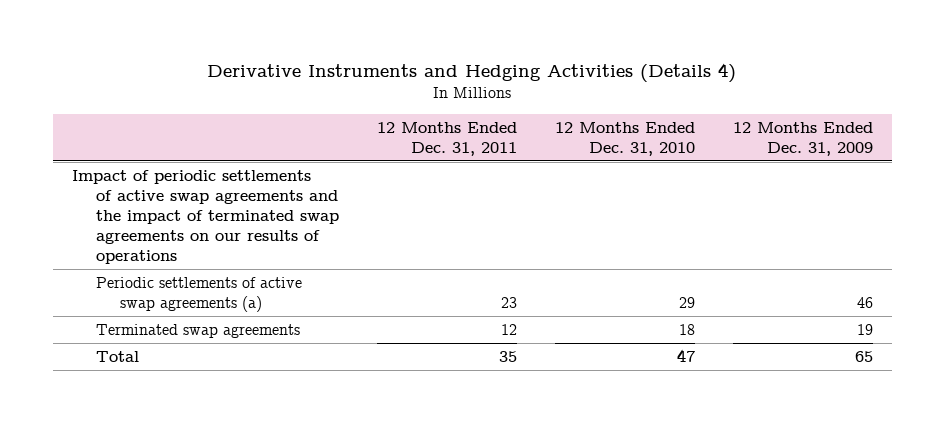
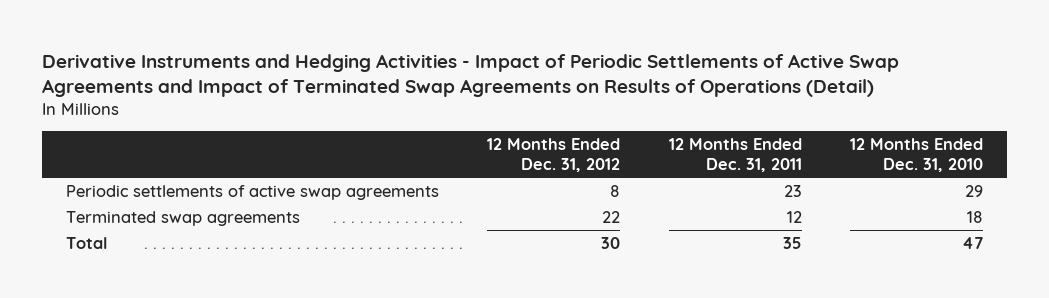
[207,63,737,84] Derivative Instruments and Hedging Activities (Details 4) -> [42,53,900,97] Derivative Instruments and Hedging Activities - Impact of Periodic Settlements of Active Swap Agreements and Impact of Terminated Swap Agreements on Results of Operations (Detail)
[733,121,874,156] 12 Months Ended Dec. 31, 2009 -> none
none -> [487,138,621,173] 12 Months Ended Dec. 31, 2012
[71,169,340,264] Impact of periodic settlements of active swap agreements and the impact of terminated swap agreements on our results of operations -> none
[96,276,303,312] Periodic settlements of active swap agreements (a) -> [66,184,440,200] Periodic settlements of active swap agreements

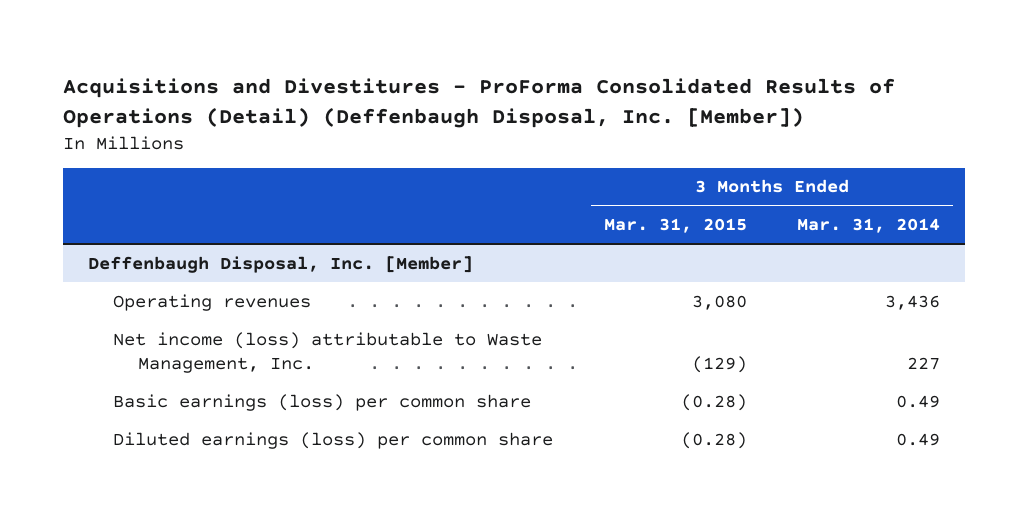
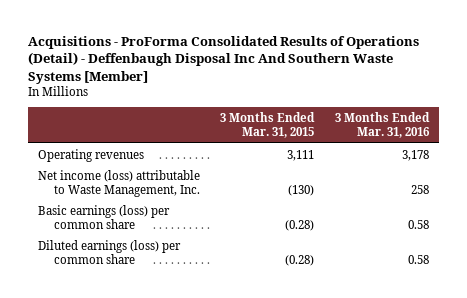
[62,77,895,128] Acquisitions and Divestitures - ProForma Consolidated Results of Operations (Detail) (Deffenbaugh Disposal, Inc. [Member]) -> [28,35,420,84] Acquisitions - ProForma Consolidated Results of Operations (Detail) - Deffenbaugh Disposal Inc And Southern Waste Systems [Member]
[797,218,941,234] Mar. 31, 2014 -> none
none -> [334,111,430,138] 3 Months Ended Mar. 31, 2016
[88,255,474,273] Deffenbaugh Disposal, Inc. [Member] -> none
[691,294,747,310] 3,080 -> [287,149,315,161] 3,111
[691,355,747,373] (129) -> [288,184,315,196] (130)

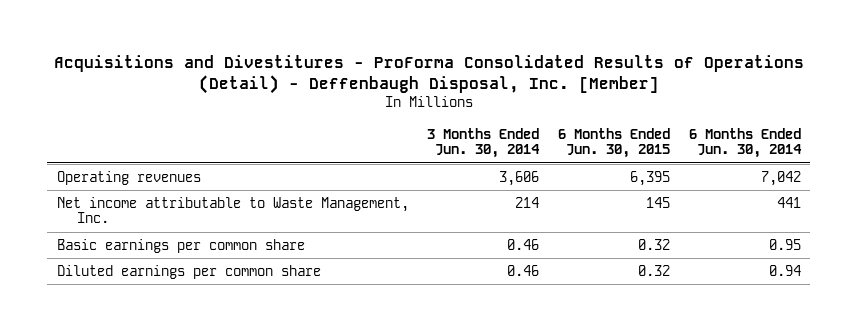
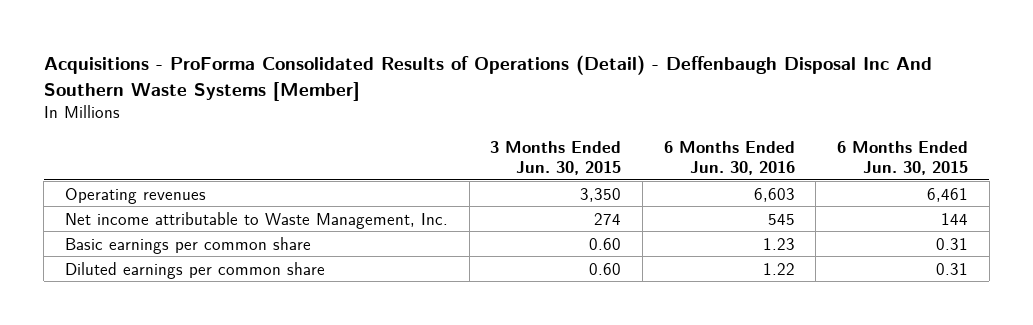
[53,55,804,95] Acquisitions and Divestitures - ProForma Consolidated Results of Operations (Detail) - Deffenbaugh Disposal, Inc. [Member] -> [43,54,932,101] Acquisitions - ProForma Consolidated Results of Operations (Detail) - Deffenbaugh Disposal Inc And Southern Waste Systems [Member]
[427,127,541,159] 3 Months Ended Jun. 30, 2014 -> none
[689,127,803,159] 6 Months Ended Jun. 30, 2014 -> none
none -> [490,141,622,175] 3 Months Ended Jun. 30, 2015
none -> [663,141,795,175] 6 Months Ended Jun. 30, 2016
[630,170,671,186] 6,395 -> [926,187,968,202] 6,461
[646,196,671,208] 145 -> [940,212,968,225] 144
[638,238,671,250] 0.32 -> [935,237,968,250] 0.31
[638,264,671,276] 0.32 -> [935,262,968,275] 0.31

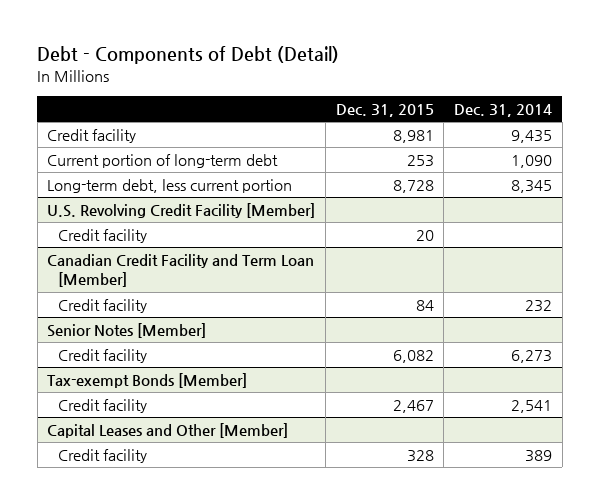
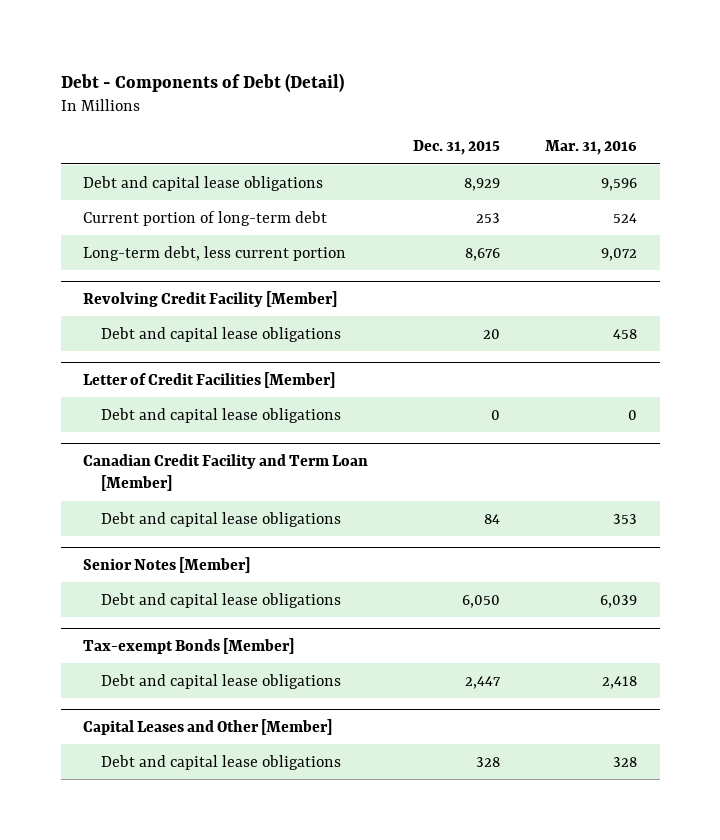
[454,103,553,117] Dec. 31, 2014 -> none
none -> [545,139,638,155] Mar. 31, 2016
[47,129,137,144] Credit facility -> none
none -> [83,175,324,191] Debt and capital lease obligations
[392,180,434,194] 8,728 -> [465,247,501,261] 8,676
[47,203,316,219] U.S. Revolving Credit Facility [Member] -> [83,290,338,307] Revolving Credit Facility [Member]
[58,229,148,244] Credit facility -> [100,326,341,342] Debt and capital lease obligations
none -> [83,371,336,388] Letter of Credit Facilities [Member]
none -> [100,407,341,423] Debt and capital lease obligations
[58,299,148,314] Credit facility -> [100,511,341,527] Debt and capital lease obligations
[58,349,148,364] Credit facility -> none
none -> [100,592,341,608] Debt and capital lease obligations
[58,399,148,414] Credit facility -> none
none -> [100,673,341,689] Debt and capital lease obligations
[58,449,148,464] Credit facility -> [100,754,341,770] Debt and capital lease obligations

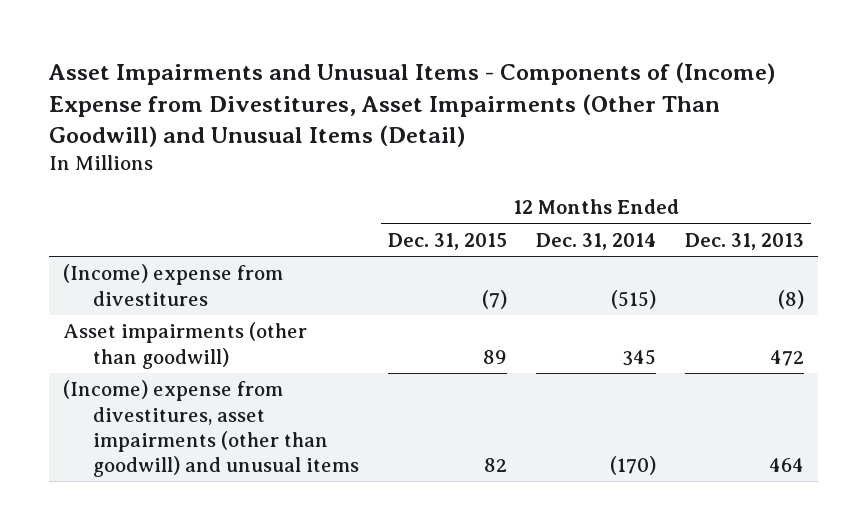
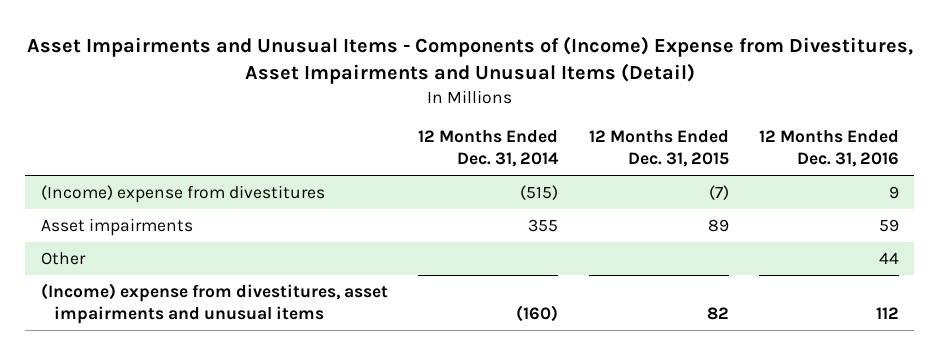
[47,62,775,148] Asset Impairments and Unusual Items - Components of (Income) Expense from Divestitures, Asset Impairments (Other Than Goodwill) and Unusual Items (Detail) -> [26,36,913,85] Asset Impairments and Unusual Items - Components of (Income) Expense from Divestitures, Asset Impairments and Unusual Items (Detail)
[684,232,804,250] Dec. 31, 2013 -> none
none -> [759,129,900,168] 12 Months Ended Dec. 31, 2016
[63,322,308,369] Asset impairments (other than goodwill) -> [40,218,193,237] Asset impairments
[621,348,656,366] 345 -> [528,219,559,233] 355
none -> [40,252,86,266] Other
[63,380,360,477] (Income) expense from divestitures, asset impairments (other than goodwill) and unusual items -> [40,283,388,325] (Income) expense from divestitures, asset impairments and unusual items
[609,455,656,475] (170) -> [516,305,559,323] (160)

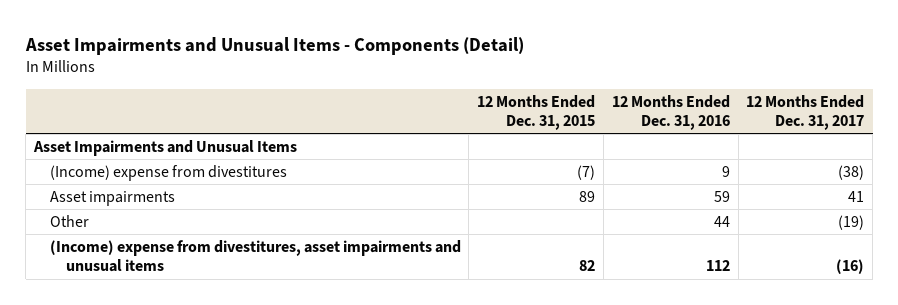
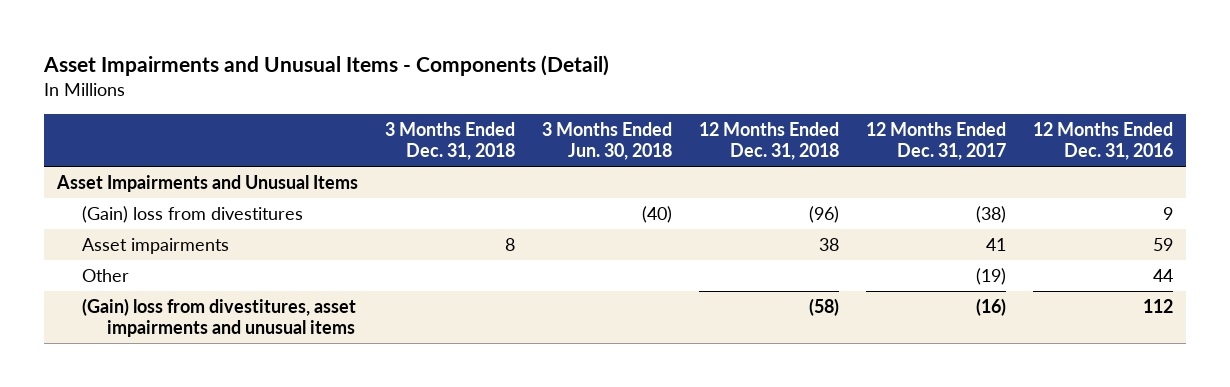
[477,94,596,131] 12 Months Ended Dec. 31, 2015 -> none
none -> [385,122,516,161] 3 Months Ended Dec. 31, 2018
none -> [542,122,673,161] 3 Months Ended Jun. 30, 2018
none -> [699,122,840,161] 12 Months Ended Dec. 31, 2018
[49,165,287,182] (Income) expense from divestitures -> [82,205,304,223] (Gain) loss from divestitures
[49,240,461,273] (Income) expense from divestitures, asset impairments and unusual items -> [82,297,357,337] (Gain) loss from divestitures, asset impairments and unusual items

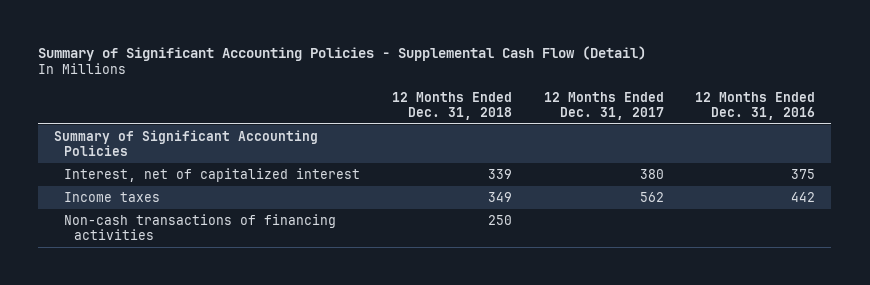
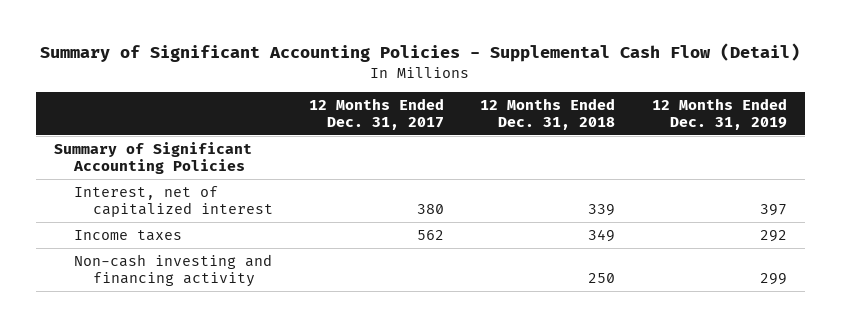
[695,92,816,121] 12 Months Ended Dec. 31, 2016 -> none
none -> [651,98,787,130] 12 Months Ended Dec. 31, 2019
[64,213,337,240] Non-cash transactions of financing activities -> none
none -> [73,254,272,287] Non-cash investing and financing activity

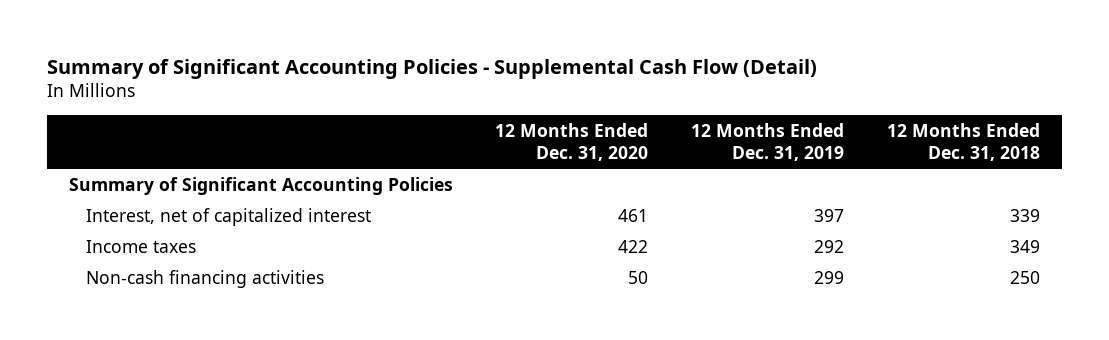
[309,98,445,130] 12 Months Ended Dec. 31, 2017 -> none
none -> [495,122,649,161] 12 Months Ended Dec. 31, 2020
[73,254,272,287] Non-cash investing and financing activity -> [85,269,324,288] Non-cash financing activities

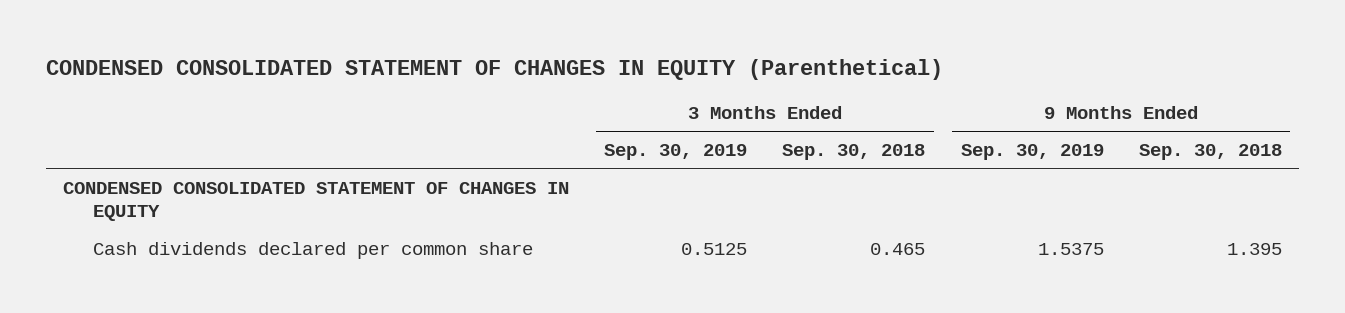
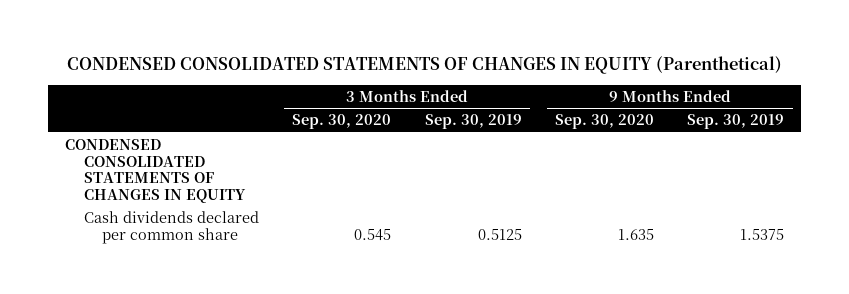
[45,59,943,81] CONDENSED CONSOLIDATED STATEMENT OF CHANGES IN EQUITY (Parenthetical) -> [66,56,782,75] CONDENSED CONSOLIDATED STATEMENTS OF CHANGES IN EQUITY (Parenthetical)
[782,144,926,161] Sep. 30, 2018 -> none
[1138,144,1282,161] Sep. 30, 2018 -> none
none -> [292,114,392,130] Sep. 30, 2020
none -> [555,114,655,130] Sep. 30, 2020
[63,181,570,222] CONDENSED CONSOLIDATED STATEMENT OF CHANGES IN EQUITY -> [64,139,246,203] CONDENSED CONSOLIDATED STATEMENTS OF CHANGES IN EQUITY

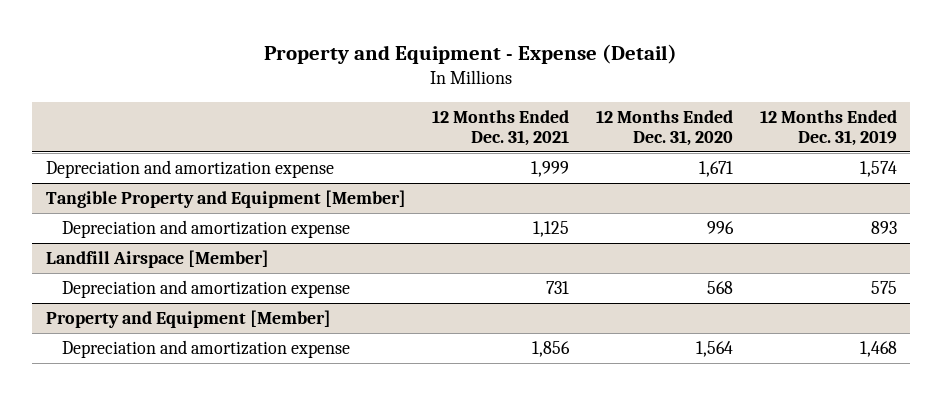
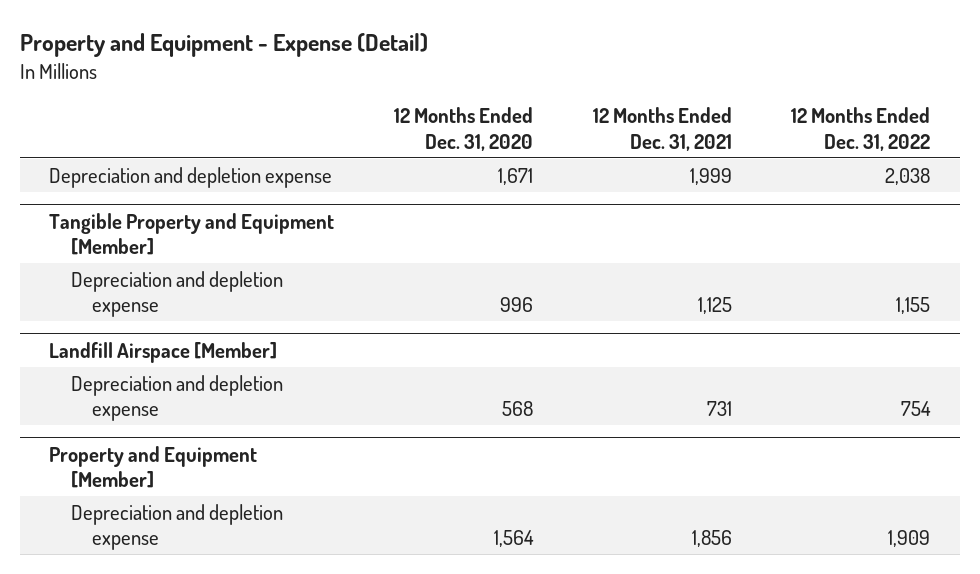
[759,109,897,147] 12 Months Ended Dec. 31, 2019 -> none
none -> [791,107,931,151] 12 Months Ended Dec. 31, 2022
[45,159,334,178] Depreciation and amortization expense -> [49,167,333,189] Depreciation and depletion expense
[61,219,350,238] Depreciation and amortization expense -> [70,271,283,318] Depreciation and depletion expense
[61,279,350,298] Depreciation and amortization expense -> [70,375,283,422] Depreciation and depletion expense
[61,339,350,358] Depreciation and amortization expense -> [70,504,283,551] Depreciation and depletion expense

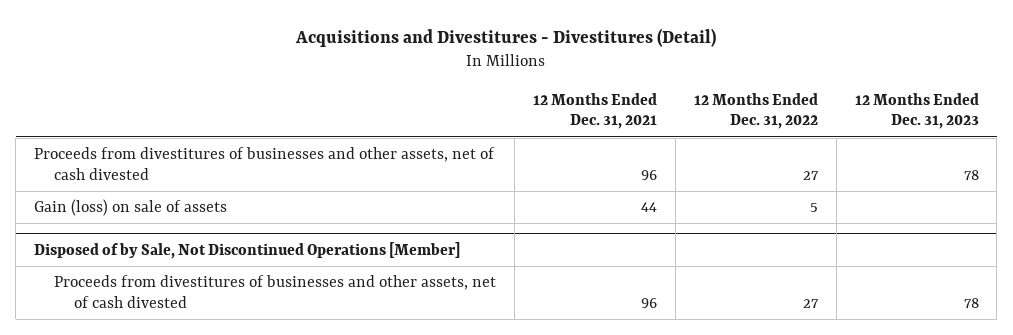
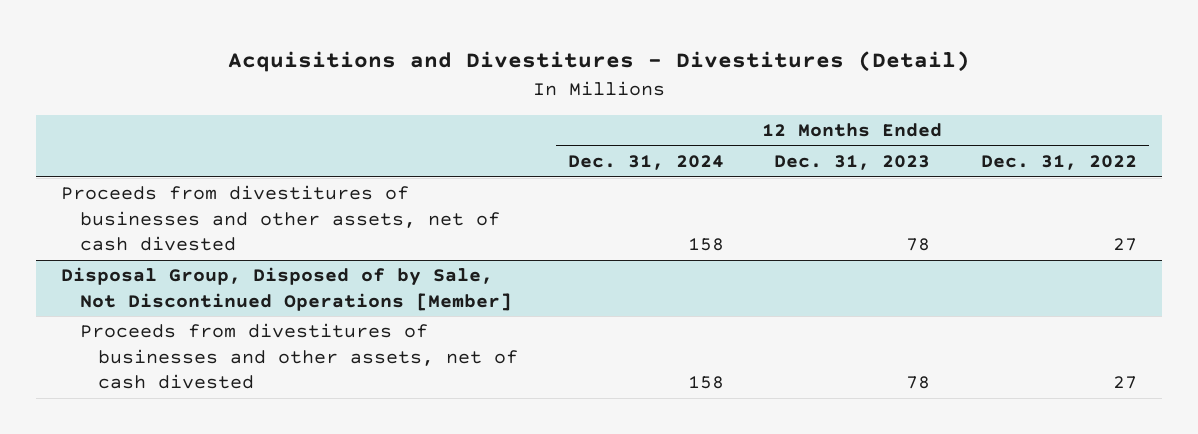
[532,92,657,130] 12 Months Ended Dec. 31, 2021 -> none
none -> [568,155,725,171] Dec. 31, 2024
[34,199,228,217] Gain (loss) on sale of assets -> none
[34,241,461,259] Disposed of by Sale, Not Discontinued Operations [Member] -> [61,267,512,311] Disposal Group, Disposed of by Sale, Not Discontinued Operations [Member]

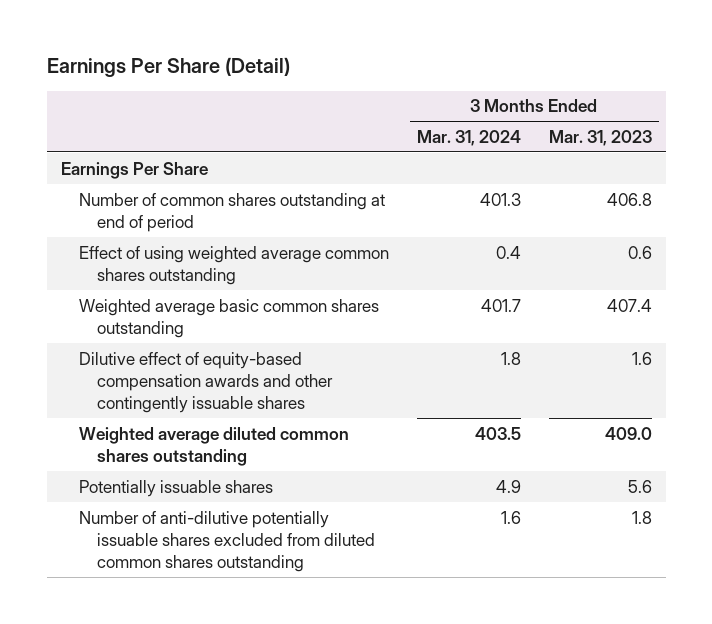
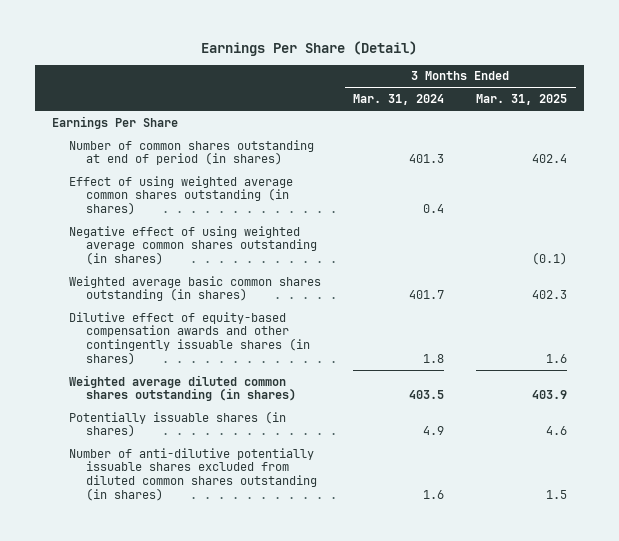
[548,129,652,146] Mar. 31, 2023 -> none
none -> [476,94,568,106] Mar. 31, 2025
[78,192,385,232] Number of common shares outstanding at end of period -> [68,139,314,166] Number of common shares outstanding at end of period (in shares)
[78,245,389,285] Effect of using weighted average common shares outstanding -> [68,175,293,216] Effect of using weighted average common shares outstanding (in shares)
none -> [68,225,317,266] Negative effect of using weighted average common shares outstanding (in shares)
[78,298,379,338] Weighted average basic common shares outstanding -> [68,275,321,302] Weighted average basic common shares outstanding (in shares)
[78,351,334,413] Dilutive effect of equity-based compensation awards and other contingently issuable shares -> [68,311,310,365] Dilutive effect of equity-based compensation awards and other contingently issuable shares (in shares)
[78,426,349,466] Weighted average diluted common shares outstanding -> [68,374,296,402] Weighted average diluted common shares outstanding (in shares)
[78,479,273,497] Potentially issuable shares -> [68,410,286,438] Potentially issuable shares (in shares)
[78,510,376,572] Number of anti-dilutive potentially issuable shares excluded from diluted common shares outstanding -> [68,447,317,501] Number of anti-dilutive potentially issuable shares excluded from diluted common shares outstanding (in shares)

